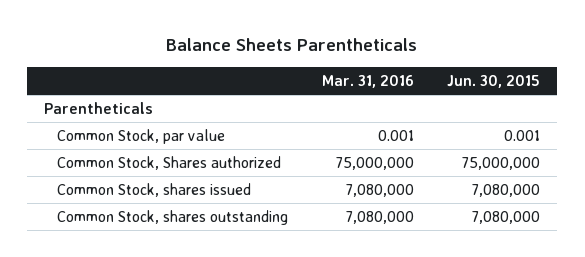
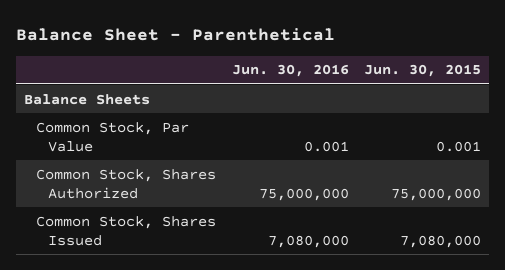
[166,38,418,52] Balance Sheets Parentheticals -> [15,27,335,41] Balance Sheet - Parenthetical
[321,74,414,88] Mar. 31, 2016 -> none
none -> [231,64,349,78] Jun. 30, 2016
[44,101,154,114] Parentheticals -> none
[56,209,288,225] Common Stock, shares outstanding -> none
none -> [23,93,150,105] Balance Sheets
[56,128,225,144] Common Stock, par value -> [35,121,189,152] Common Stock, Par Value
[56,155,281,170] Common Stock, Shares authorized -> [35,168,216,199] Common Stock, Shares Authorized
[56,182,251,197] Common Stock, shares issued -> [35,215,216,246] Common Stock, Shares Issued

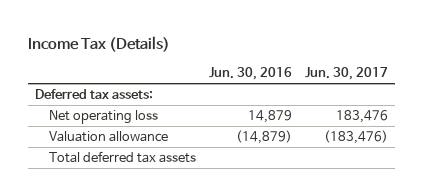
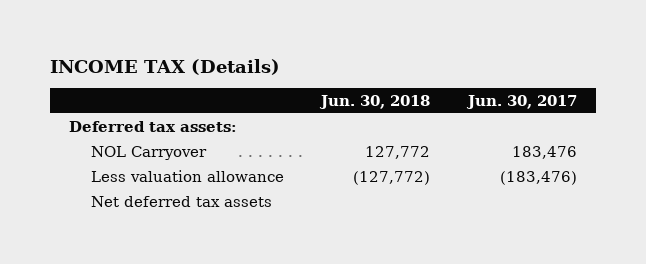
[28,35,171,52] Income Tax (Details) -> [49,59,280,76] INCOME TAX (Details)
[209,67,293,81] Jun. 30, 2016 -> none
none -> [319,94,431,109] Jun. 30, 2018
[48,110,158,125] Net operating loss -> [90,145,207,160] NOL Carryover
[48,131,168,143] Valuation allowance -> [90,169,284,182] Less valuation allowance
[48,151,196,164] Total deferred tax assets -> [90,195,272,207] Net deferred tax assets

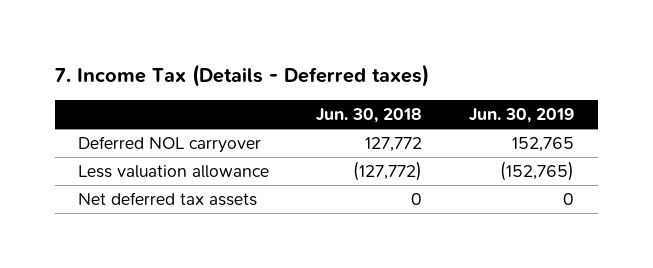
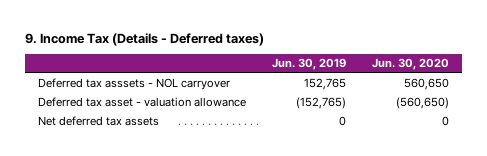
[54,64,429,88] 7. Income Tax (Details - Deferred taxes) -> [25,32,265,46] 9. Income Tax (Details - Deferred taxes)
[316,108,423,124] Jun. 30, 2018 -> none
none -> [372,58,450,71] Jun. 30, 2020
[78,136,262,154] Deferred NOL carryover -> [38,78,231,91] Deferred tax asssets - NOL carryover
[78,165,270,179] Less valuation allowance -> [38,97,247,108] Deferred tax asset - valuation allowance

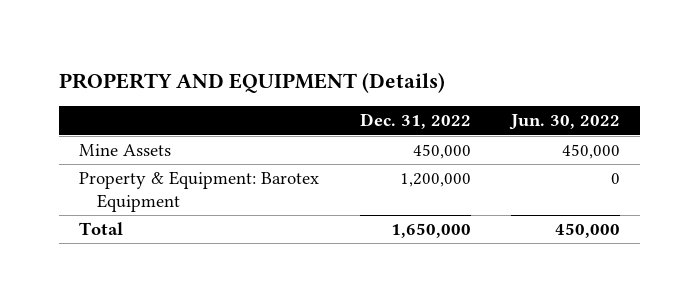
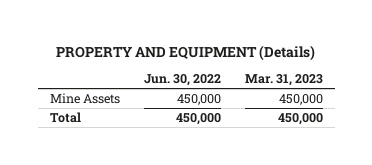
[359,113,471,130] Dec. 31, 2022 -> none
none -> [244,74,323,87] Mar. 31, 2023
[79,171,320,212] Property & Equipment: Barotex Equipment -> none

